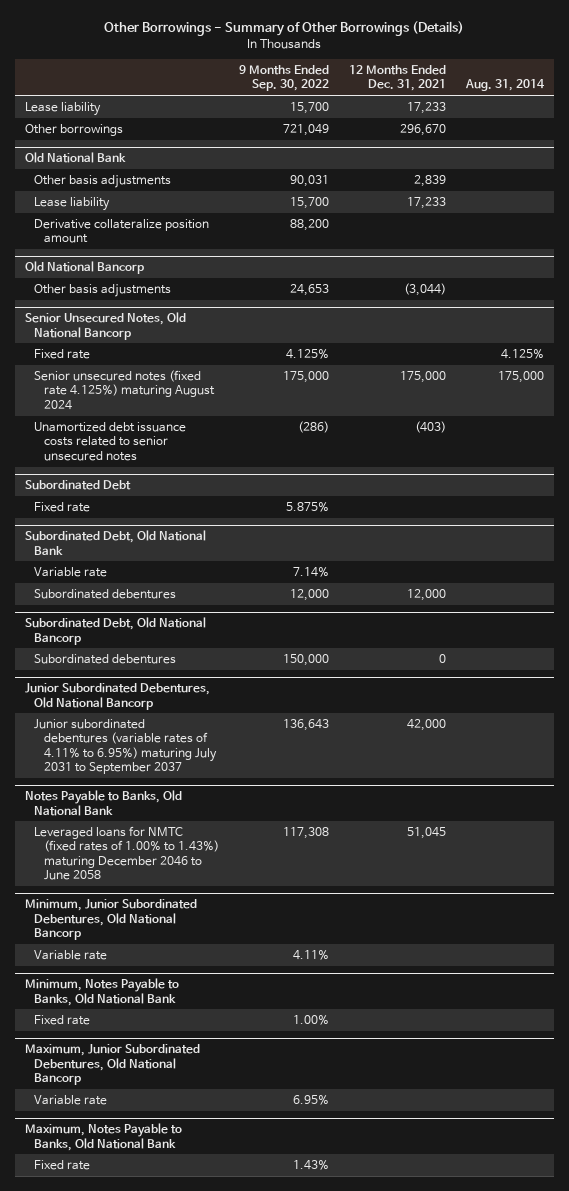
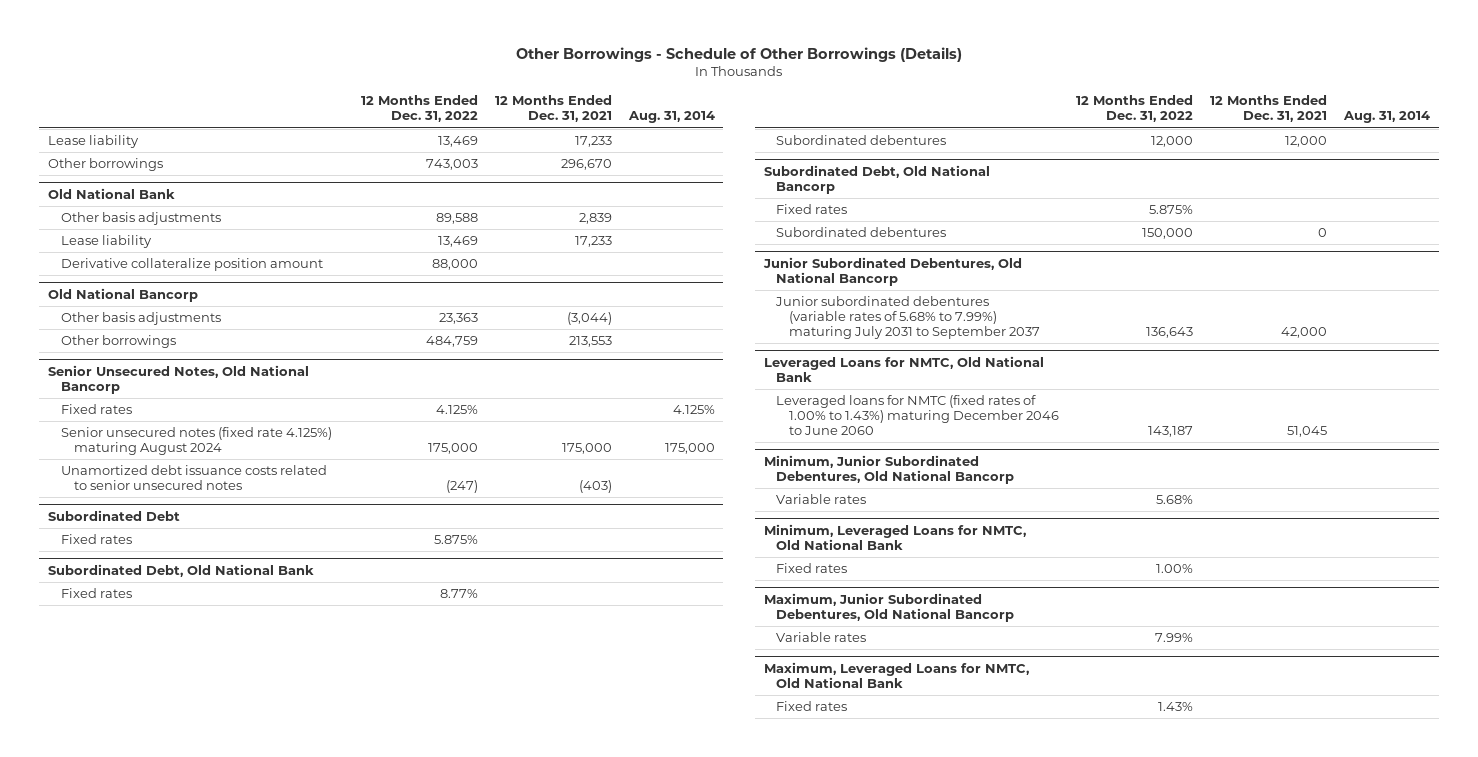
[104,21,465,37] Other Borrowings - Summary of Other Borrowings (Details) -> [516,47,963,63] Other Borrowings - Schedule of Other Borrowings (Details)
[239,64,330,92] 9 Months Ended Sep. 30, 2022 -> none
none -> [360,95,478,123] 12 Months Ended Dec. 31, 2022
none -> [60,335,176,349] Other borrowings
[34,348,91,359] Fixed rate -> [60,404,132,415] Fixed rates
[34,501,91,512] Fixed rate -> [60,534,132,545] Fixed rates
[34,566,108,577] Variable rate -> none
none -> [60,588,132,599] Fixed rates
none -> [776,204,848,215] Fixed rates
[24,790,182,816] Notes Payable to Banks, Old National Bank -> none
[34,825,220,881] Leveraged loans for NMTC (fixed rates of 1.00% to 1.43%) maturing December 2046 to June 2058 -> none
[34,718,218,775] Junior subordinated debentures (variable rates of 4.11% to 6.95%) maturing July 2031 to September 2037 -> [775,296,1041,340] Junior subordinated debentures (variable rates of 5.68% to 7.99%) maturing July 2031 to September 2037
none -> [763,355,1044,382] Leveraged Loans for NMTC, Old National Bank
none -> [776,395,1060,436] Leveraged loans for NMTC (fixed rates of 1.00% to 1.43%) maturing December 2046 to June 2060
[24,978,179,1006] Minimum, Notes Payable to Banks, Old National Bank -> none
[34,1014,91,1025] Fixed rate -> none
[34,949,108,960] Variable rate -> [776,494,867,505] Variable rates
none -> [763,523,1026,550] Minimum, Leveraged Loans for NMTC, Old National Bank
none -> [776,563,848,574] Fixed rates
[24,1123,182,1151] Maximum, Notes Payable to Banks, Old National Bank -> none
[34,1159,91,1170] Fixed rate -> none
[34,1094,108,1105] Variable rate -> [776,632,867,643] Variable rates
none -> [763,661,1029,688] Maximum, Leveraged Loans for NMTC, Old National Bank
none -> [776,701,848,712] Fixed rates

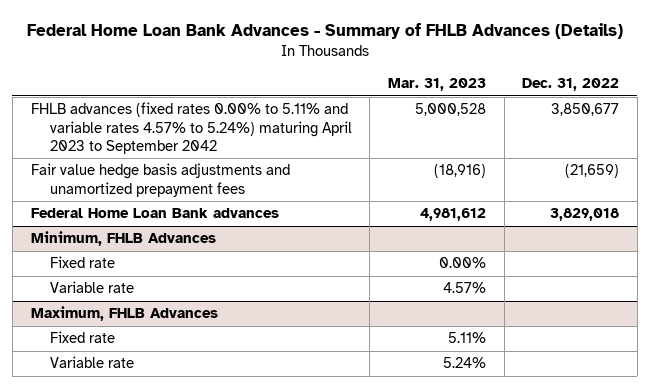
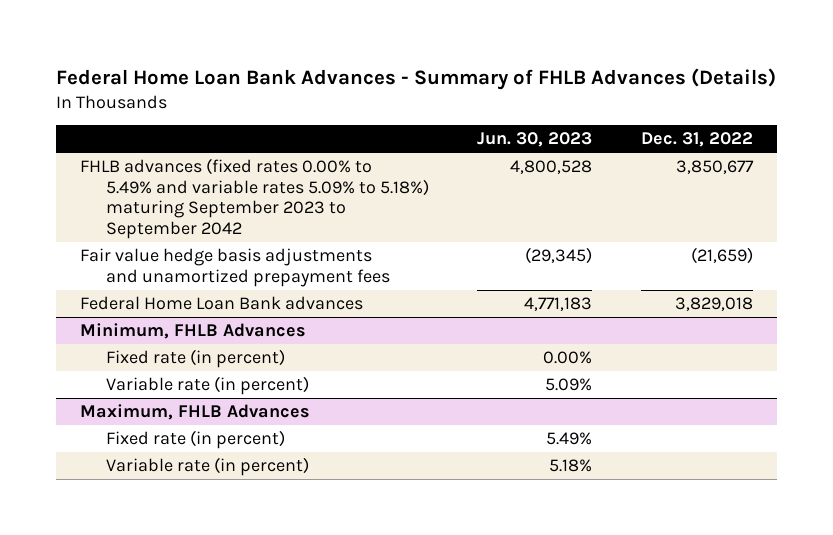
[387,78,486,92] Mar. 31, 2023 -> none
none -> [477,132,593,148] Jun. 30, 2023
[30,102,352,154] FHLB advances (fixed rates 0.00% to 5.11% and variable rates 4.57% to 5.24%) maturing April 2023 to September 2042 -> [80,158,429,240] FHLB advances (fixed rates 0.00% to 5.49% and variable rates 5.09% to 5.18%) maturing September 2023 to September 2042
[49,256,115,269] Fixed rate -> [105,349,285,369] Fixed rate (in percent)
[49,281,134,294] Variable rate -> [105,376,309,396] Variable rate (in percent)
[49,331,115,344] Fixed rate -> [105,430,285,450] Fixed rate (in percent)
[49,356,134,369] Variable rate -> [105,457,309,477] Variable rate (in percent)

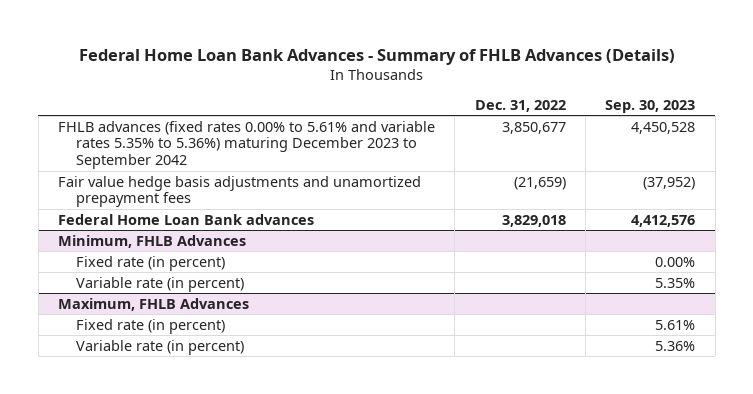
[477,132,593,148] Jun. 30, 2023 -> none
none -> [605,100,696,114] Sep. 30, 2023
[80,158,429,240] FHLB advances (fixed rates 0.00% to 5.49% and variable rates 5.09% to 5.18%) maturing September 2023 to September 2042 -> [58,120,436,170] FHLB advances (fixed rates 0.00% to 5.61% and variable rates 5.35% to 5.36%) maturing December 2023 to September 2042

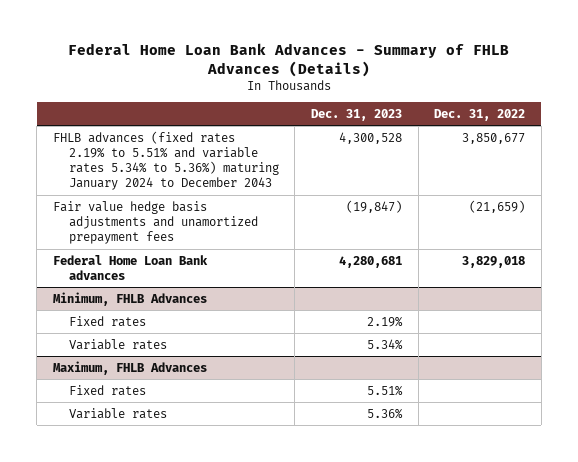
[605,100,696,114] Sep. 30, 2023 -> none
none -> [311,109,403,122] Dec. 31, 2023
[58,120,436,170] FHLB advances (fixed rates 0.00% to 5.61% and variable rates 5.35% to 5.36%) maturing December 2023 to September 2042 -> [52,130,279,191] FHLB advances (fixed rates 2.19% to 5.51% and variable rates 5.34% to 5.36%) maturing January 2024 to December 2043
[76,255,226,271] Fixed rate (in percent) -> [68,315,146,327] Fixed rates
[76,276,245,292] Variable rate (in percent) -> [68,338,167,350] Variable rates
[76,318,226,334] Fixed rate (in percent) -> [68,384,146,396] Fixed rates
[76,339,245,355] Variable rate (in percent) -> [68,407,167,419] Variable rates

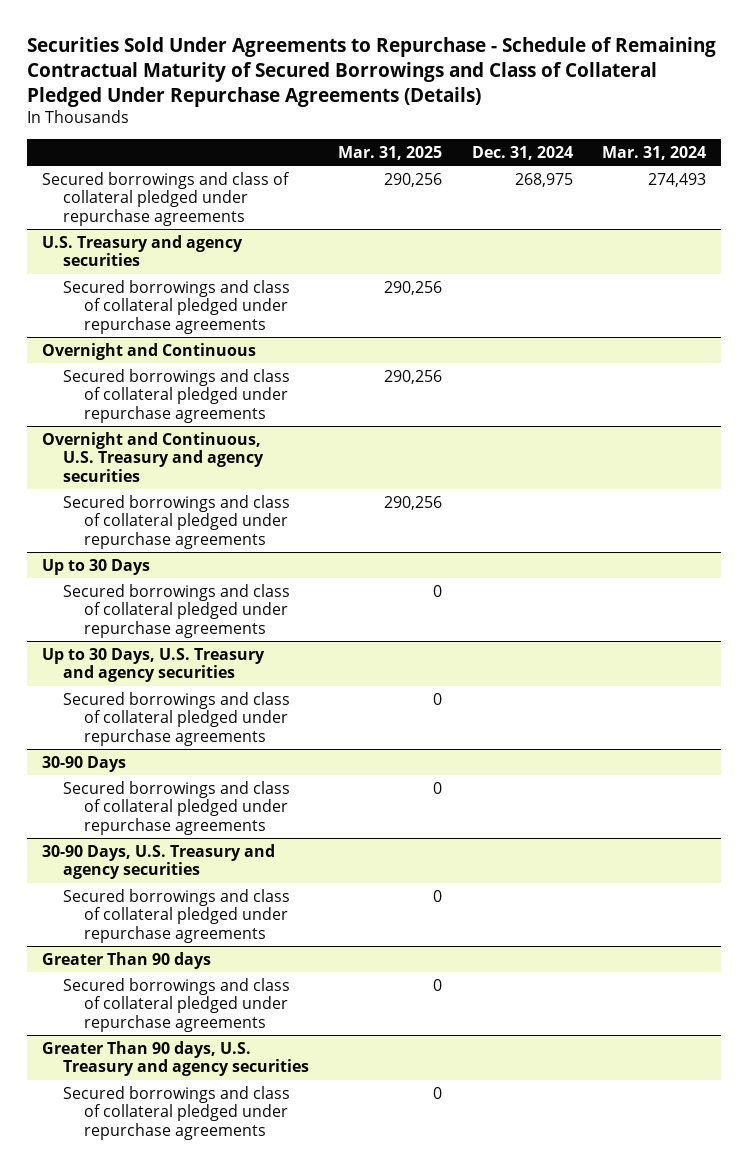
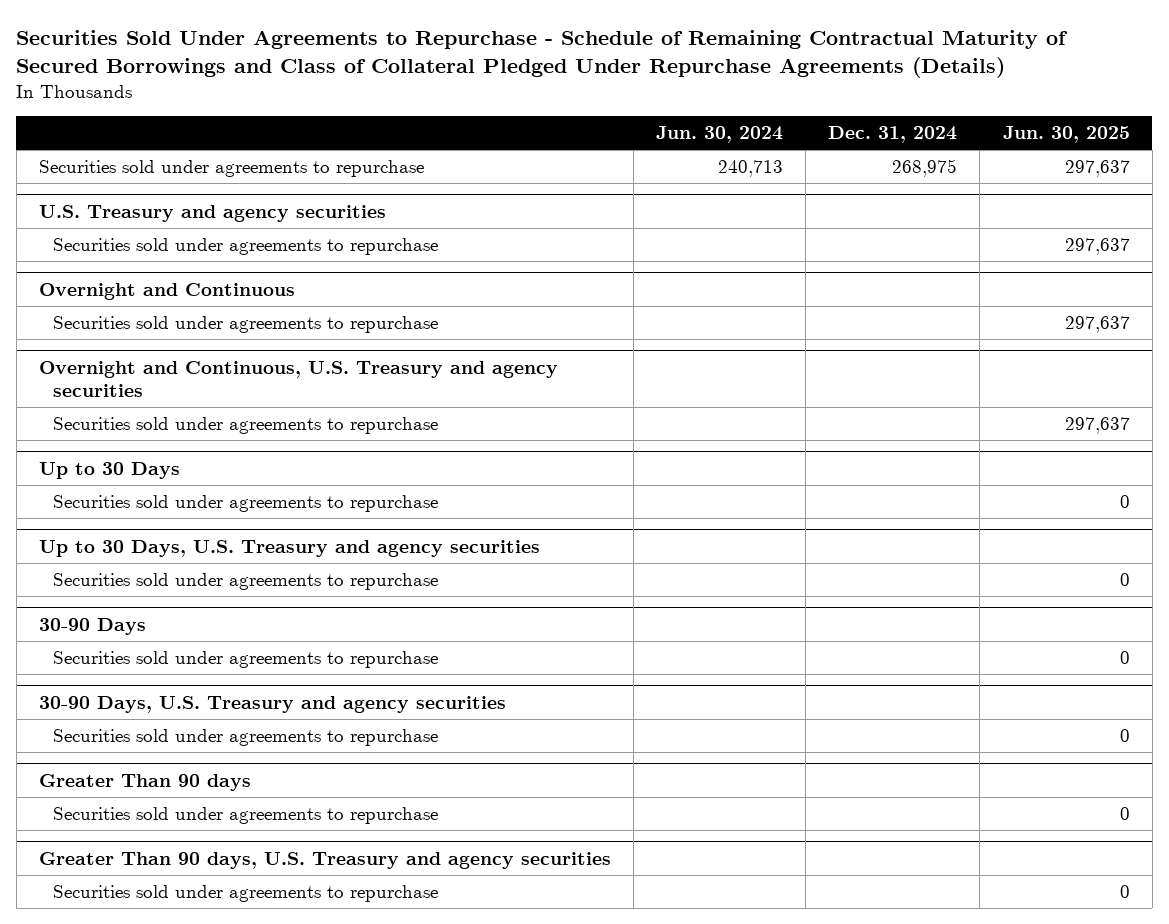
[338,145,443,160] Mar. 31, 2025 -> none
[601,145,706,160] Mar. 31, 2024 -> none
none -> [656,126,784,144] Jun. 30, 2024
none -> [1002,126,1130,144] Jun. 30, 2025
[42,171,291,227] Secured borrowings and class of collateral pledged under repurchase agreements -> [39,159,425,177] Securities sold under agreements to repurchase
[62,279,290,335] Secured borrowings and class of collateral pledged under repurchase agreements -> [53,237,439,255] Securities sold under agreements to repurchase
[62,368,290,424] Secured borrowings and class of collateral pledged under repurchase agreements -> [53,315,439,333] Securities sold under agreements to repurchase
[62,494,290,550] Secured borrowings and class of collateral pledged under repurchase agreements -> [53,416,439,434] Securities sold under agreements to repurchase
[62,583,290,639] Secured borrowings and class of collateral pledged under repurchase agreements -> [53,494,439,512] Securities sold under agreements to repurchase
[62,691,290,747] Secured borrowings and class of collateral pledged under repurchase agreements -> [53,572,439,590] Securities sold under agreements to repurchase
[62,780,290,836] Secured borrowings and class of collateral pledged under repurchase agreements -> [53,650,439,668] Securities sold under agreements to repurchase
[62,888,290,944] Secured borrowings and class of collateral pledged under repurchase agreements -> [53,728,439,746] Securities sold under agreements to repurchase
[62,977,290,1033] Secured borrowings and class of collateral pledged under repurchase agreements -> [53,806,439,824] Securities sold under agreements to repurchase
[62,1085,290,1141] Secured borrowings and class of collateral pledged under repurchase agreements -> [53,884,439,902] Securities sold under agreements to repurchase

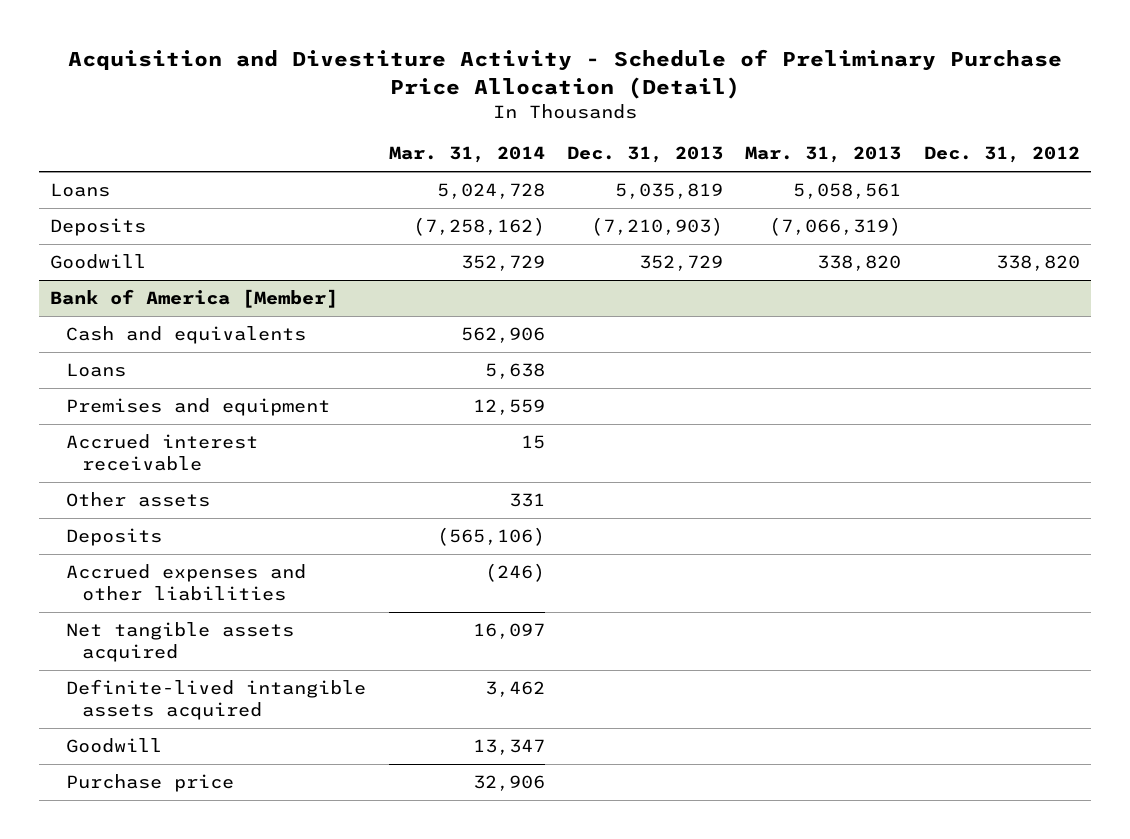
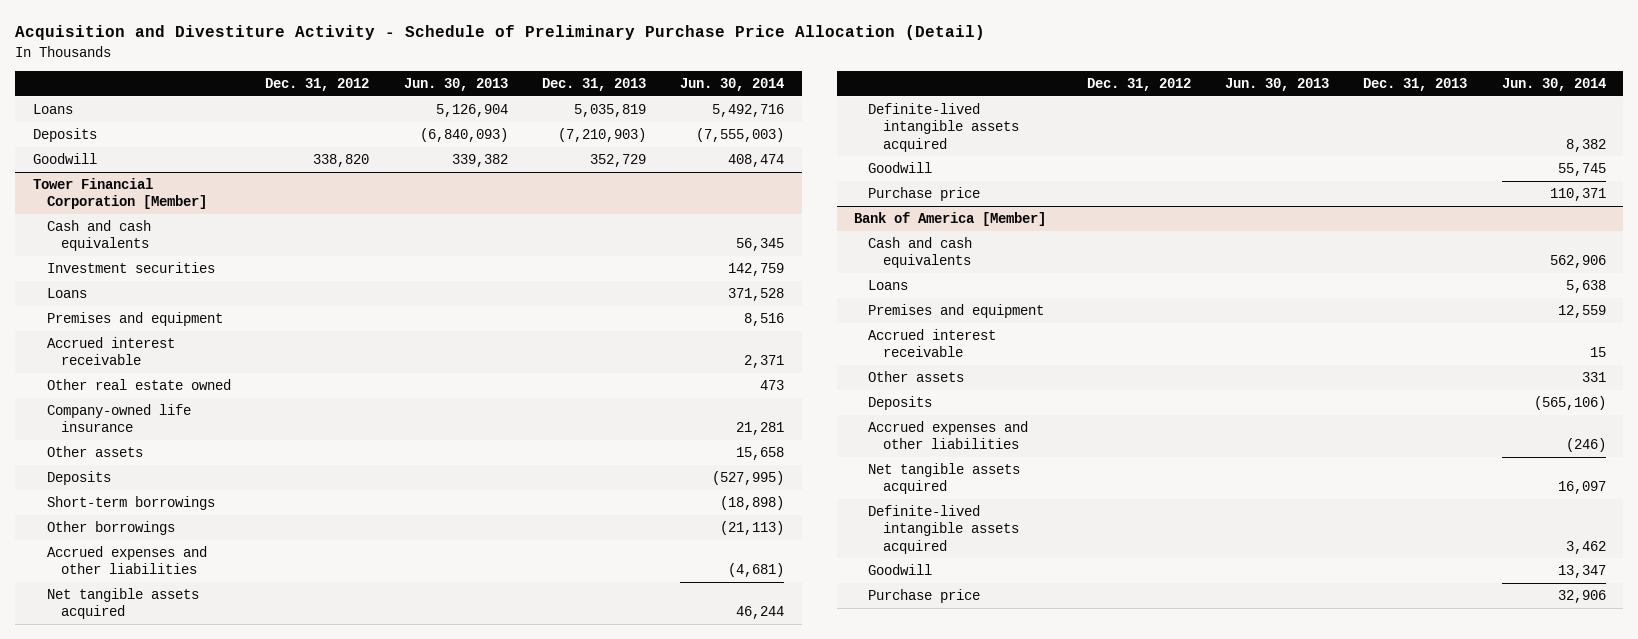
[388,146,545,164] Mar. 31, 2014 -> none
[745,146,902,164] Mar. 31, 2013 -> none
none -> [403,77,508,91] Jun. 30, 2013
none -> [680,77,785,91] Jun. 30, 2014
none -> [32,178,207,210] Tower Financial Corporation [Member]
none -> [46,220,151,252] Cash and cash equivalents
none -> [46,262,215,274] Investment securities
none -> [46,288,87,299] Loans
none -> [46,312,223,327] Premises and equipment
none -> [46,337,175,366] Accrued interest receivable
none -> [46,379,231,391] Other real estate owned
none -> [46,404,191,433] Company-owned life insurance
none -> [46,446,143,458] Other assets
none -> [46,471,111,486] Deposits
none -> [46,496,215,511] Short-term borrowings
none -> [46,521,175,536] Other borrowings
none -> [46,546,207,575] Accrued expenses and other liabilities
none -> [46,588,199,620] Net tangible assets acquired
none -> [868,103,1019,152] Definite-lived intangible assets acquired
none -> [868,162,933,174] Goodwill
none -> [868,187,981,202] Purchase price
[66,326,307,345] Cash and equivalents -> [868,237,973,269] Cash and cash equivalents

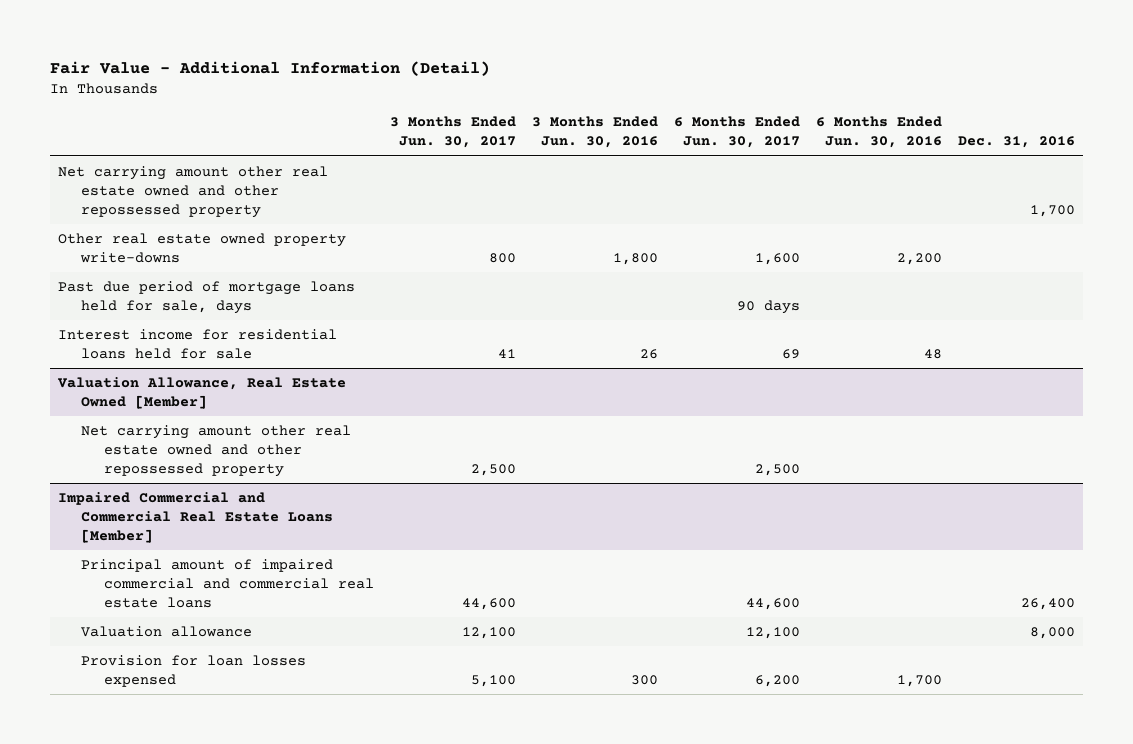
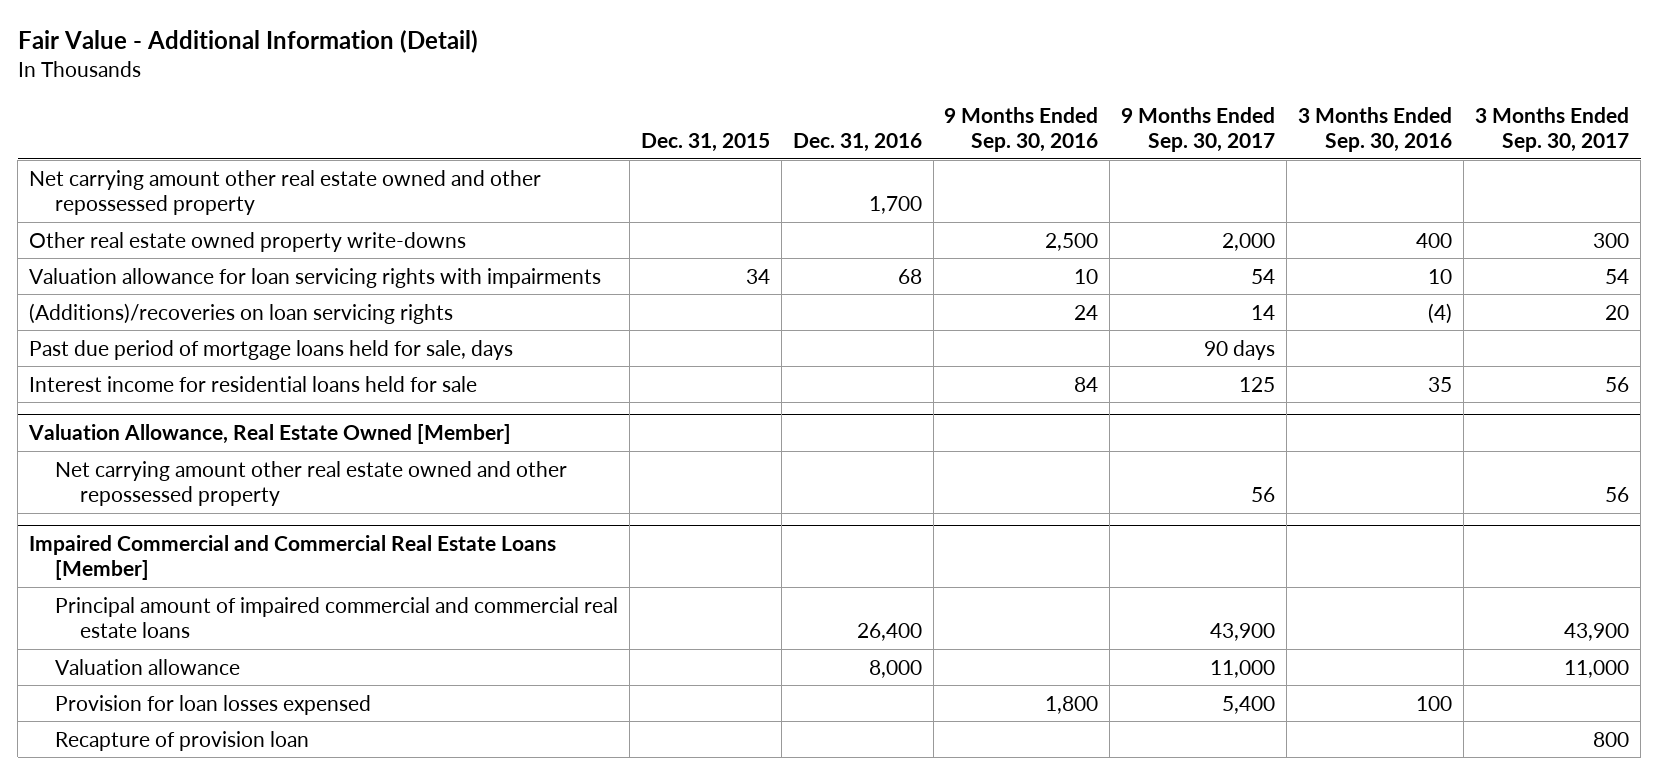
[389,116,516,149] 3 Months Ended Jun. 30, 2017 -> none
[531,116,658,149] 3 Months Ended Jun. 30, 2016 -> none
[673,116,800,149] 6 Months Ended Jun. 30, 2017 -> none
[815,116,942,149] 6 Months Ended Jun. 30, 2016 -> none
none -> [640,132,770,152] Dec. 31, 2015
none -> [944,106,1099,152] 9 Months Ended Sep. 30, 2016
none -> [1121,106,1276,152] 9 Months Ended Sep. 30, 2017
none -> [1298,106,1453,152] 3 Months Ended Sep. 30, 2016
none -> [1475,106,1630,152] 3 Months Ended Sep. 30, 2017
none -> [29,267,602,288] Valuation allowance for loan servicing rights with impairments
none -> [29,302,454,324] (Additions)/recoveries on loan servicing rights
none -> [54,730,309,751] Recapture of provision loan

